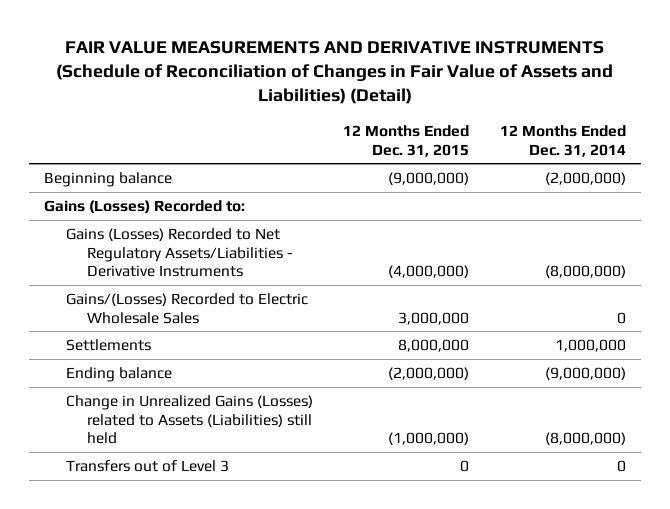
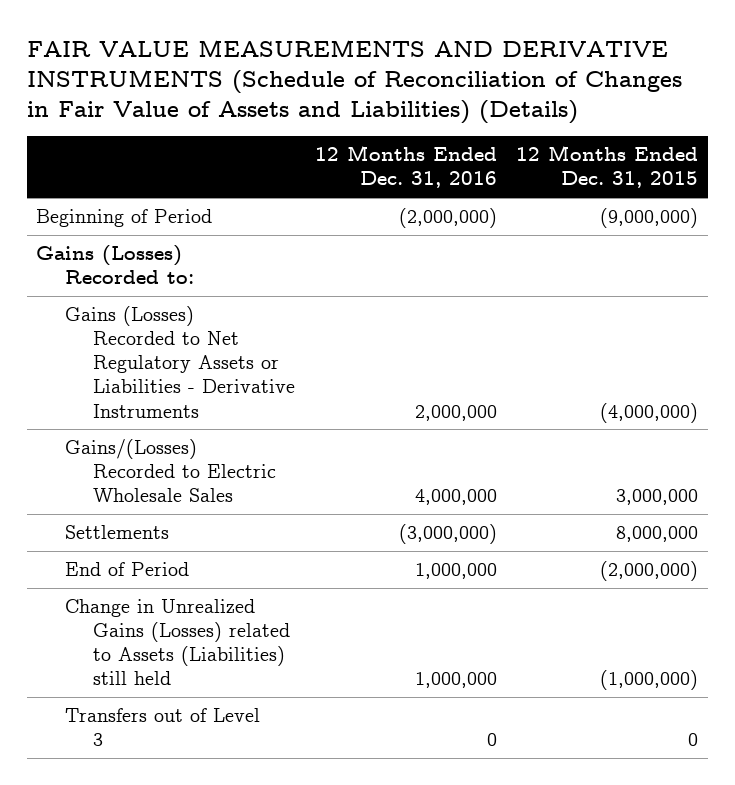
[56,40,614,105] FAIR VALUE MEASUREMENTS AND DERIVATIVE INSTRUMENTS (Schedule of Reconciliation of Changes in Fair Value of Assets and Liabilities) (Detail) -> [26,39,682,124] FAIR VALUE MEASUREMENTS AND DERIVATIVE INSTRUMENTS (Schedule of Reconciliation of Changes in Fair Value of Assets and Liabilities) (Details)
[500,124,627,157] 12 Months Ended Dec. 31, 2014 -> none
none -> [314,145,497,189] 12 Months Ended Dec. 31, 2016
[43,171,172,187] Beginning balance -> [36,209,213,228] Beginning of Period
[65,227,294,278] Gains (Losses) Recorded to Net Regulatory Assets/Liabilities - Derivative Instruments -> [64,306,296,418] Gains (Losses) Recorded to Net Regulatory Assets or Liabilities - Derivative Instruments
[65,366,172,382] Ending balance -> [64,562,189,577] End of Period

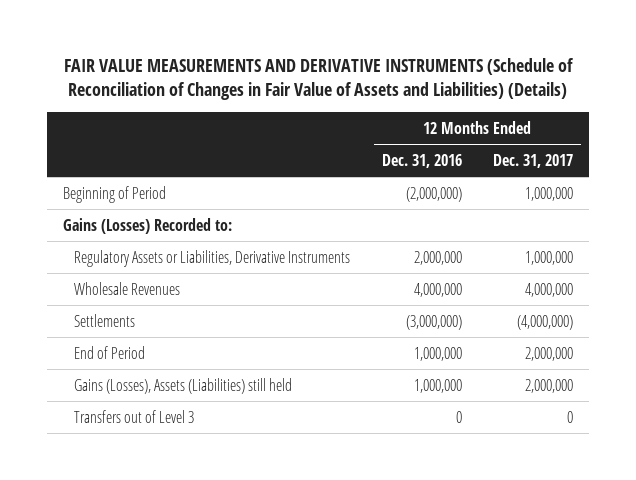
[516,145,699,189] 12 Months Ended Dec. 31, 2015 -> none
none -> [493,153,574,168] Dec. 31, 2017
[64,306,296,418] Gains (Losses) Recorded to Net Regulatory Assets or Liabilities - Derivative Instruments -> [74,249,351,267] Regulatory Assets or Liabilities, Derivative Instruments
[64,439,277,503] Gains/(Losses) Recorded to Electric Wholesale Sales -> [74,281,181,295] Wholesale Revenues
[64,599,291,686] Change in Unrealized Gains (Losses) related to Assets (Liabilities) still held -> [74,377,293,394] Gains (Losses), Assets (Liabilities) still held

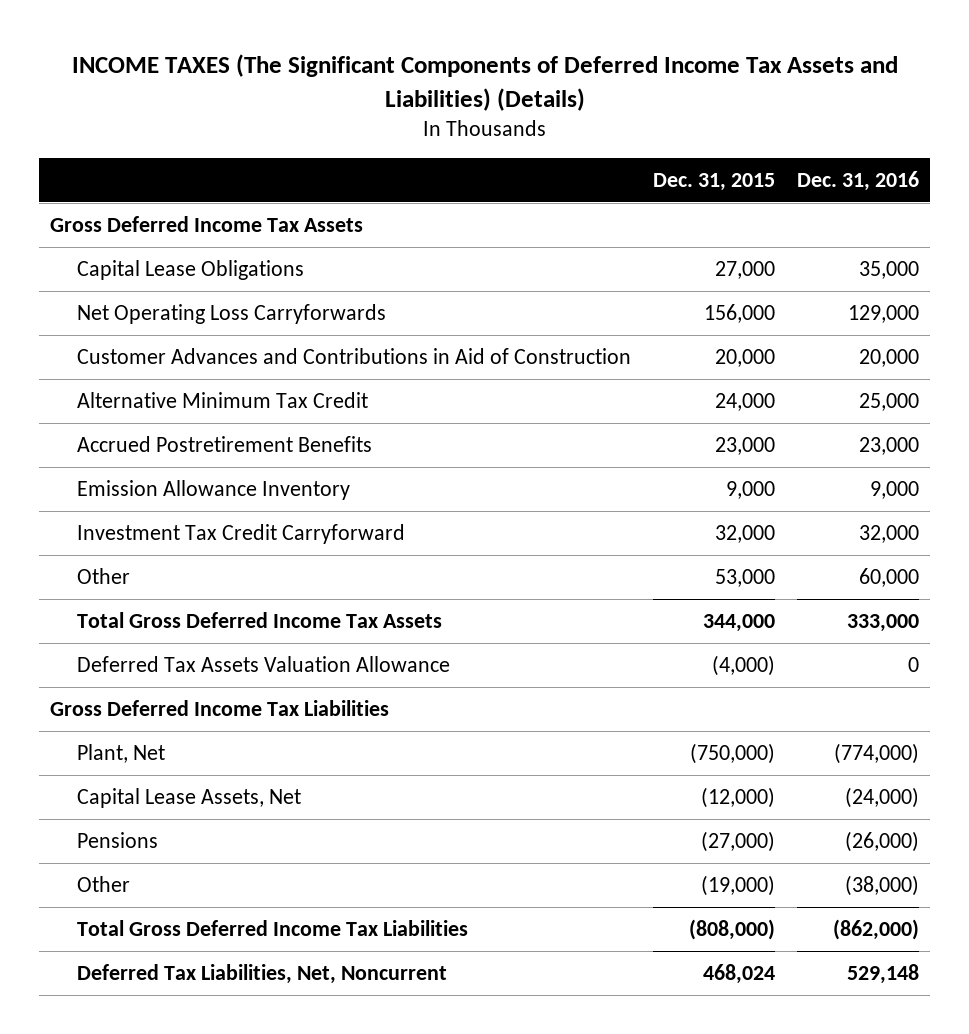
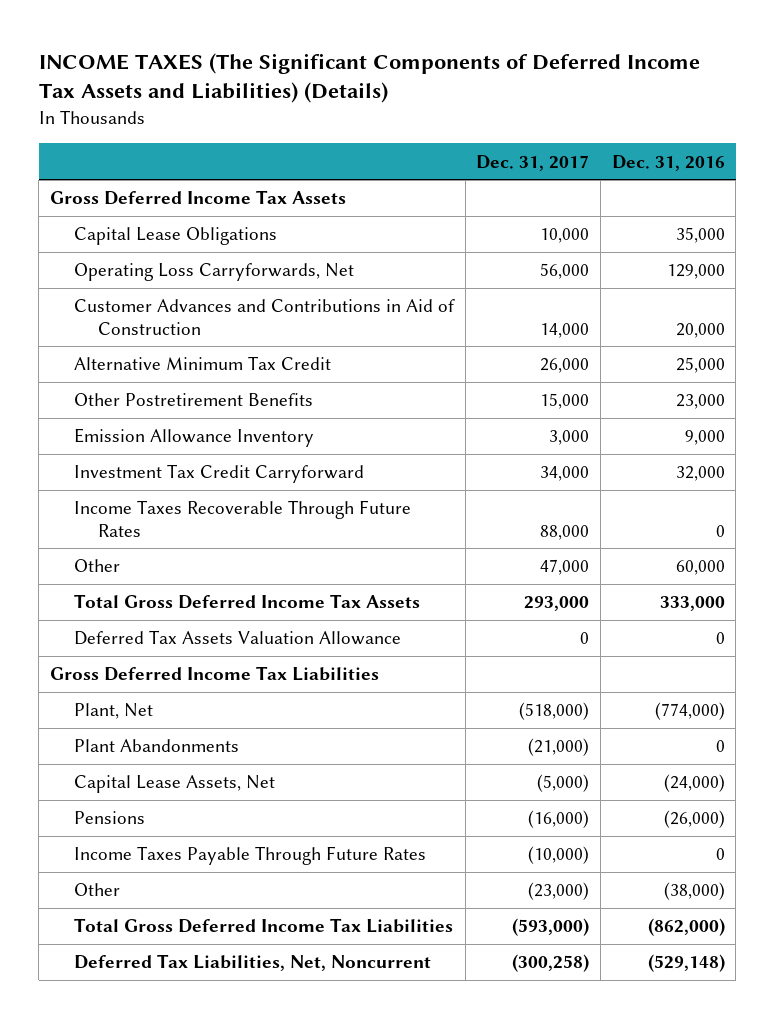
[652,172,775,191] Dec. 31, 2015 -> none
none -> [476,154,590,171] Dec. 31, 2017
[76,303,386,324] Net Operating Loss Carryforwards -> [74,263,355,282] Operating Loss Carryforwards, Net
[76,435,372,452] Accrued Postretirement Benefits -> [74,393,314,407] Other Postretirement Benefits
none -> [74,500,412,537] Income Taxes Recoverable Through Future Rates
none -> [74,739,240,753] Plant Abandonments
none -> [74,846,427,866] Income Taxes Payable Through Future Rates
[847,963,920,984] 529,148 -> [647,954,725,973] (529,148)

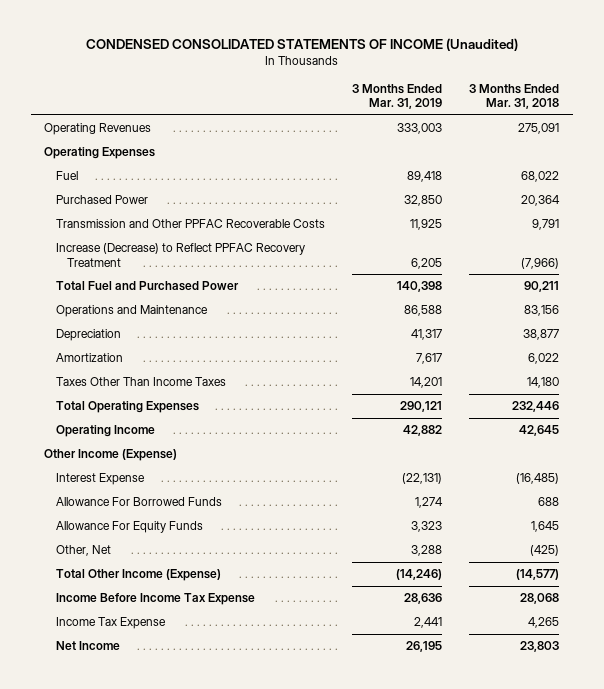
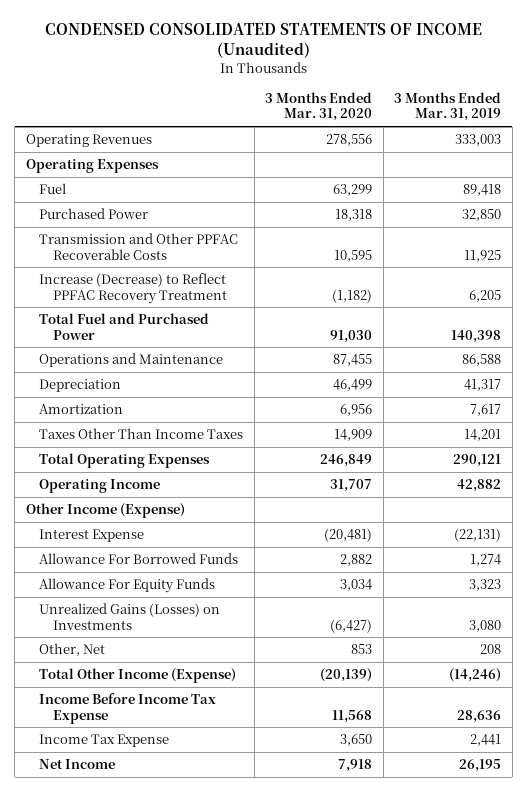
[469,83,560,110] 3 Months Ended Mar. 31, 2018 -> none
none -> [265,91,373,122] 3 Months Ended Mar. 31, 2020
none -> [39,603,221,630] Unrealized Gains (Losses) on Investments
[411,545,443,557] 3,288 -> [480,644,502,655] 208

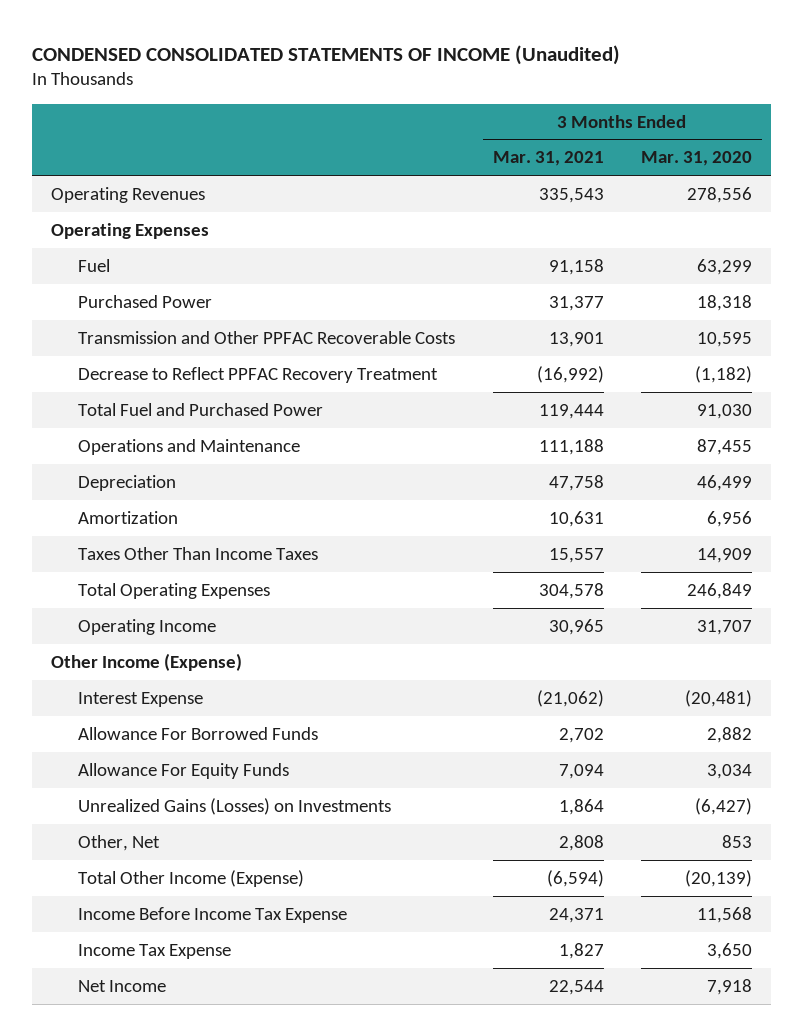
[394,91,502,122] 3 Months Ended Mar. 31, 2019 -> none
none -> [492,151,604,167] Mar. 31, 2021
[39,273,227,304] Increase (Decrease) to Reflect PPFAC Recovery Treatment -> [77,366,438,383] Decrease to Reflect PPFAC Recovery Treatment

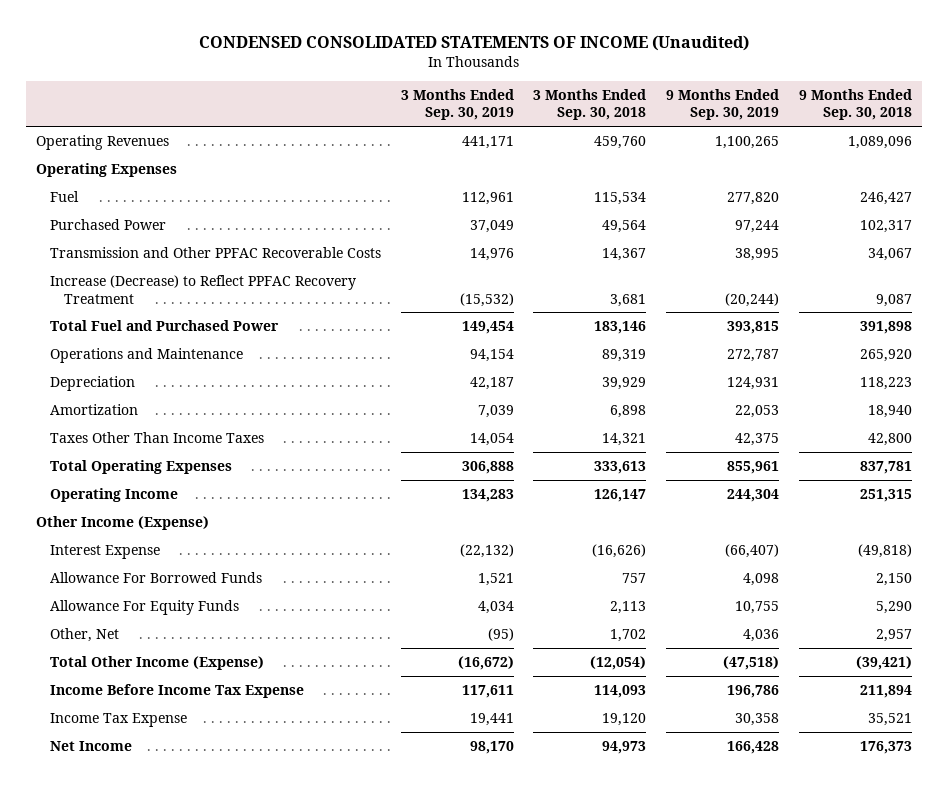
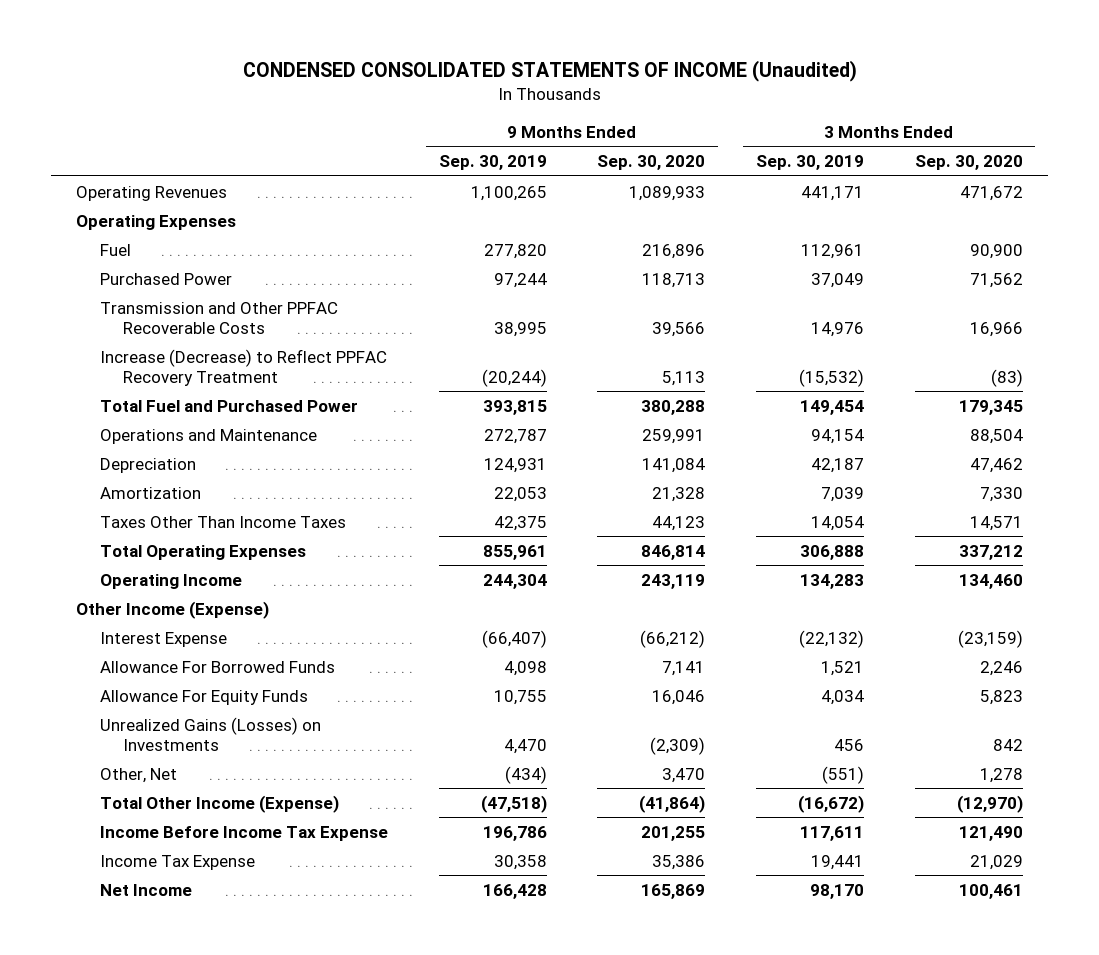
[533,88,647,121] 3 Months Ended Sep. 30, 2018 -> none
[798,88,912,121] 9 Months Ended Sep. 30, 2018 -> none
none -> [597,155,706,171] Sep. 30, 2020
none -> [914,155,1023,171] Sep. 30, 2020
none -> [99,716,321,751] Unrealized Gains (Losses) on Investments
[487,627,514,641] (95) -> [821,765,864,784] (551)
[743,628,780,642] 4,036 -> [504,765,547,784] (434)

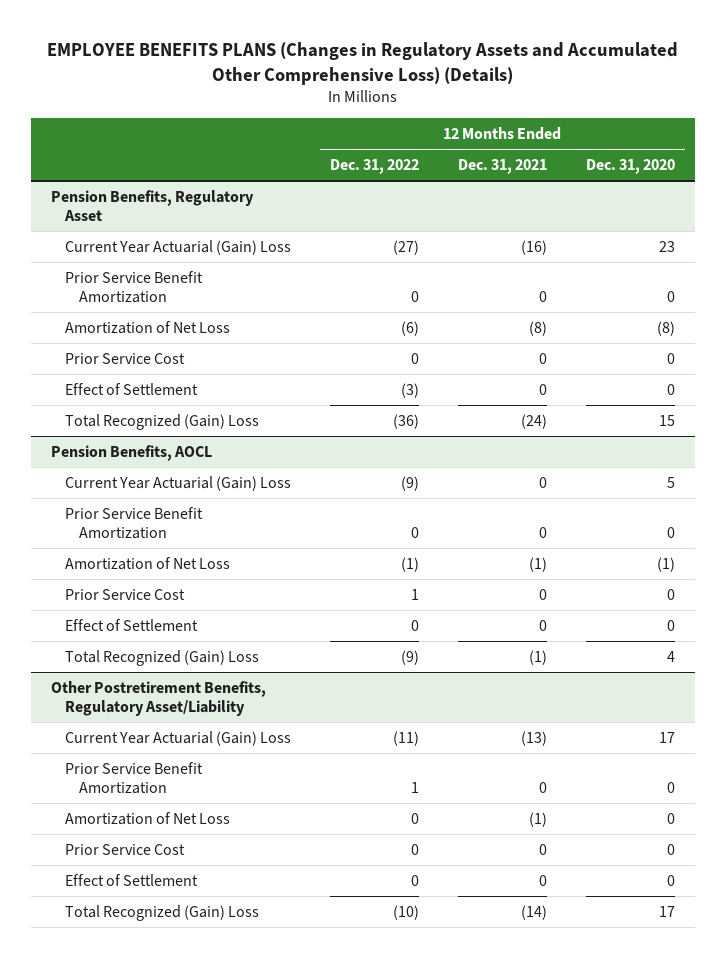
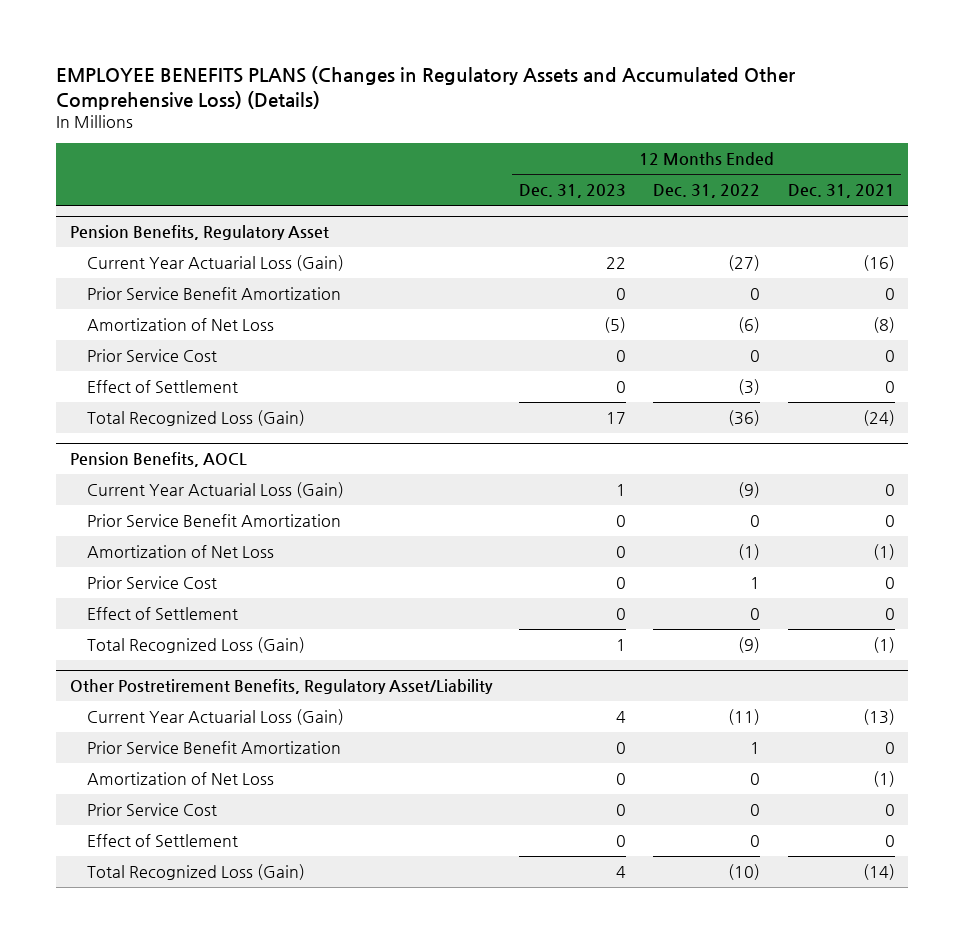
[586,159,676,175] Dec. 31, 2020 -> none
none -> [518,184,626,199] Dec. 31, 2023
[64,239,291,255] Current Year Actuarial (Gain) Loss -> [87,255,345,272] Current Year Actuarial Loss (Gain)
[64,413,259,430] Total Recognized (Gain) Loss -> [87,410,306,427] Total Recognized Loss (Gain)
[64,475,291,491] Current Year Actuarial (Gain) Loss -> [87,482,345,499] Current Year Actuarial Loss (Gain)
[64,649,259,666] Total Recognized (Gain) Loss -> [87,637,306,654] Total Recognized Loss (Gain)
[64,730,291,746] Current Year Actuarial (Gain) Loss -> [87,709,345,726] Current Year Actuarial Loss (Gain)
[64,904,259,921] Total Recognized (Gain) Loss -> [87,864,306,881] Total Recognized Loss (Gain)

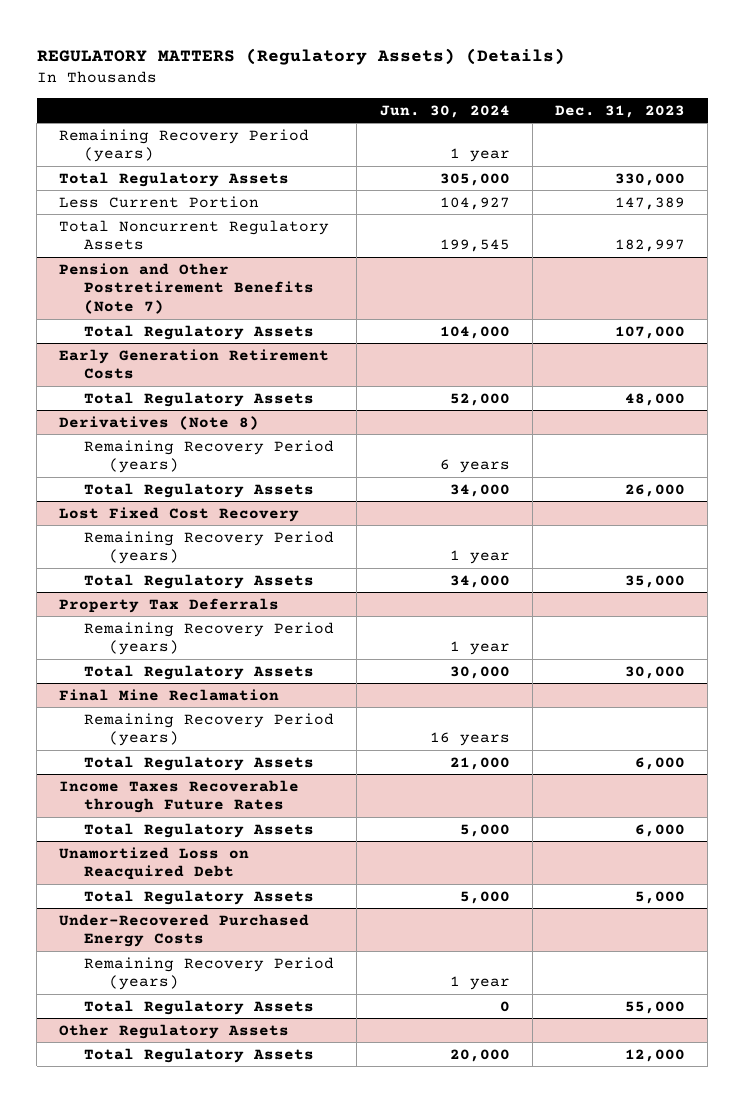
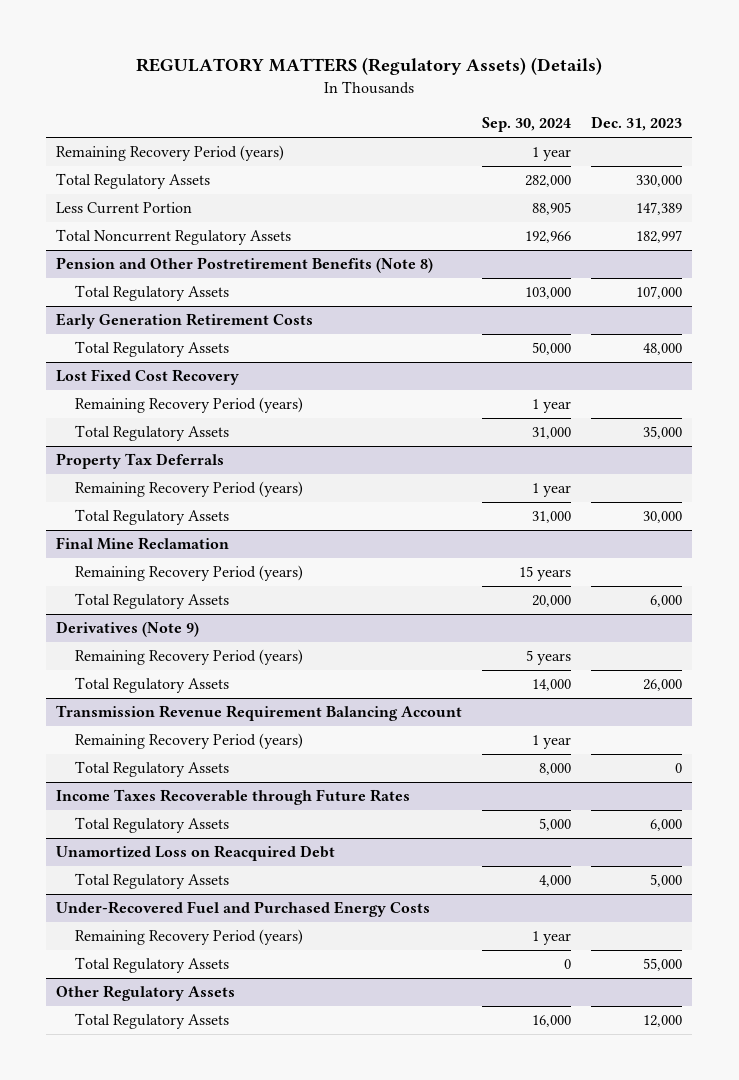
[379,104,510,118] Jun. 30, 2024 -> none
none -> [482,117,572,133] Sep. 30, 2024
[59,262,315,315] Pension and Other Postretirement Benefits (Note 7) -> [56,257,434,274] Pension and Other Postretirement Benefits (Note 8)
[59,415,260,430] Derivatives (Note 8) -> none
[84,439,335,474] Remaining Recovery Period (years) -> none
[84,482,315,498] Total Regulatory Assets -> none
none -> [56,621,200,638] Derivatives (Note 9)
none -> [75,649,304,666] Remaining Recovery Period (years)
none -> [75,677,230,694] Total Regulatory Assets
none -> [56,705,463,722] Transmission Revenue Requirement Balancing Account
none -> [75,733,304,750] Remaining Recovery Period (years)
none -> [75,761,230,778] Total Regulatory Assets
[59,913,310,948] Under-Recovered Purchased Energy Costs -> [56,901,431,918] Under-Recovered Fuel and Purchased Energy Costs

